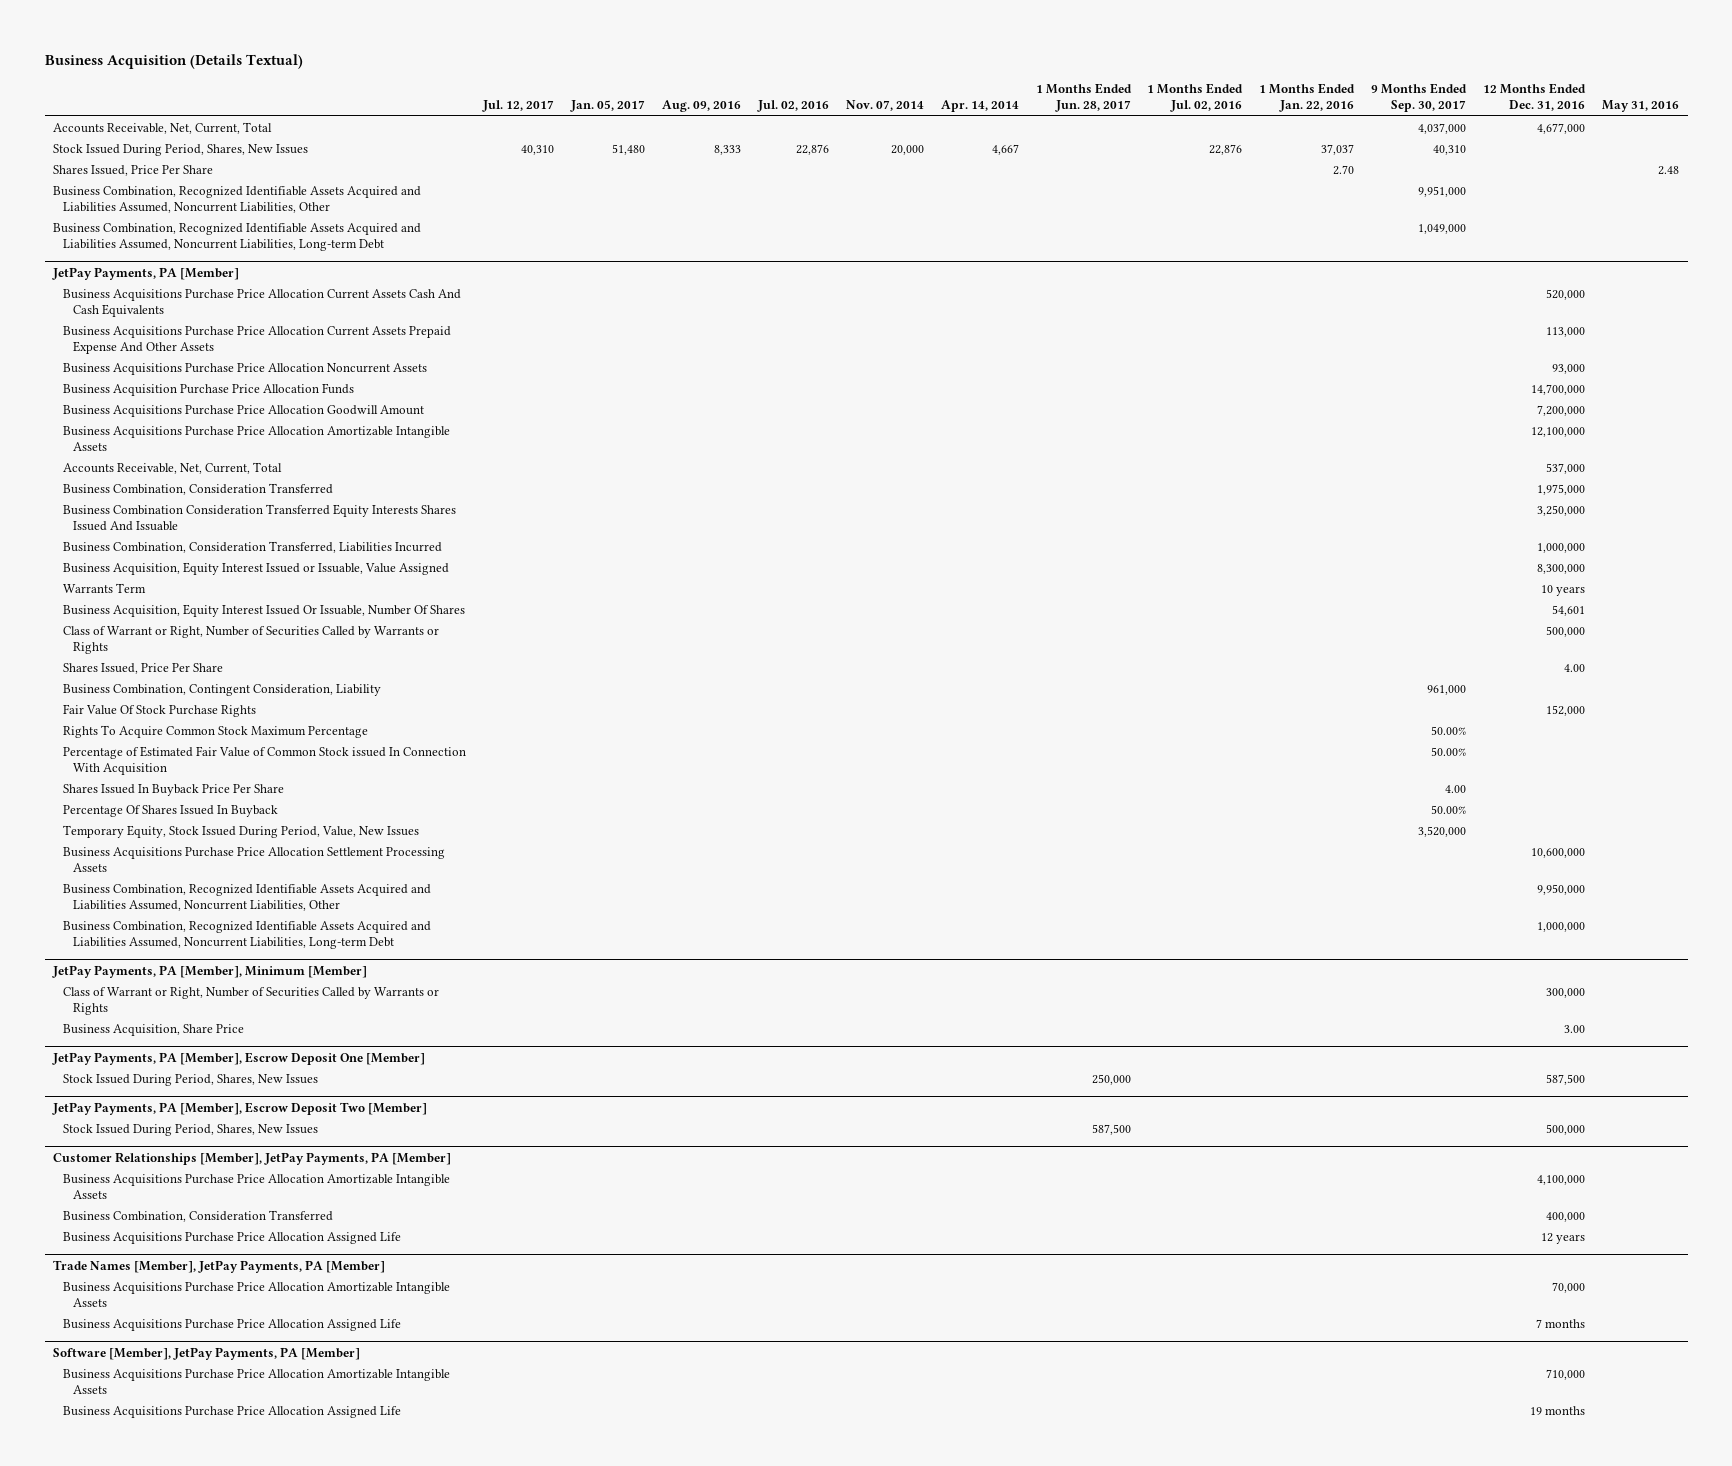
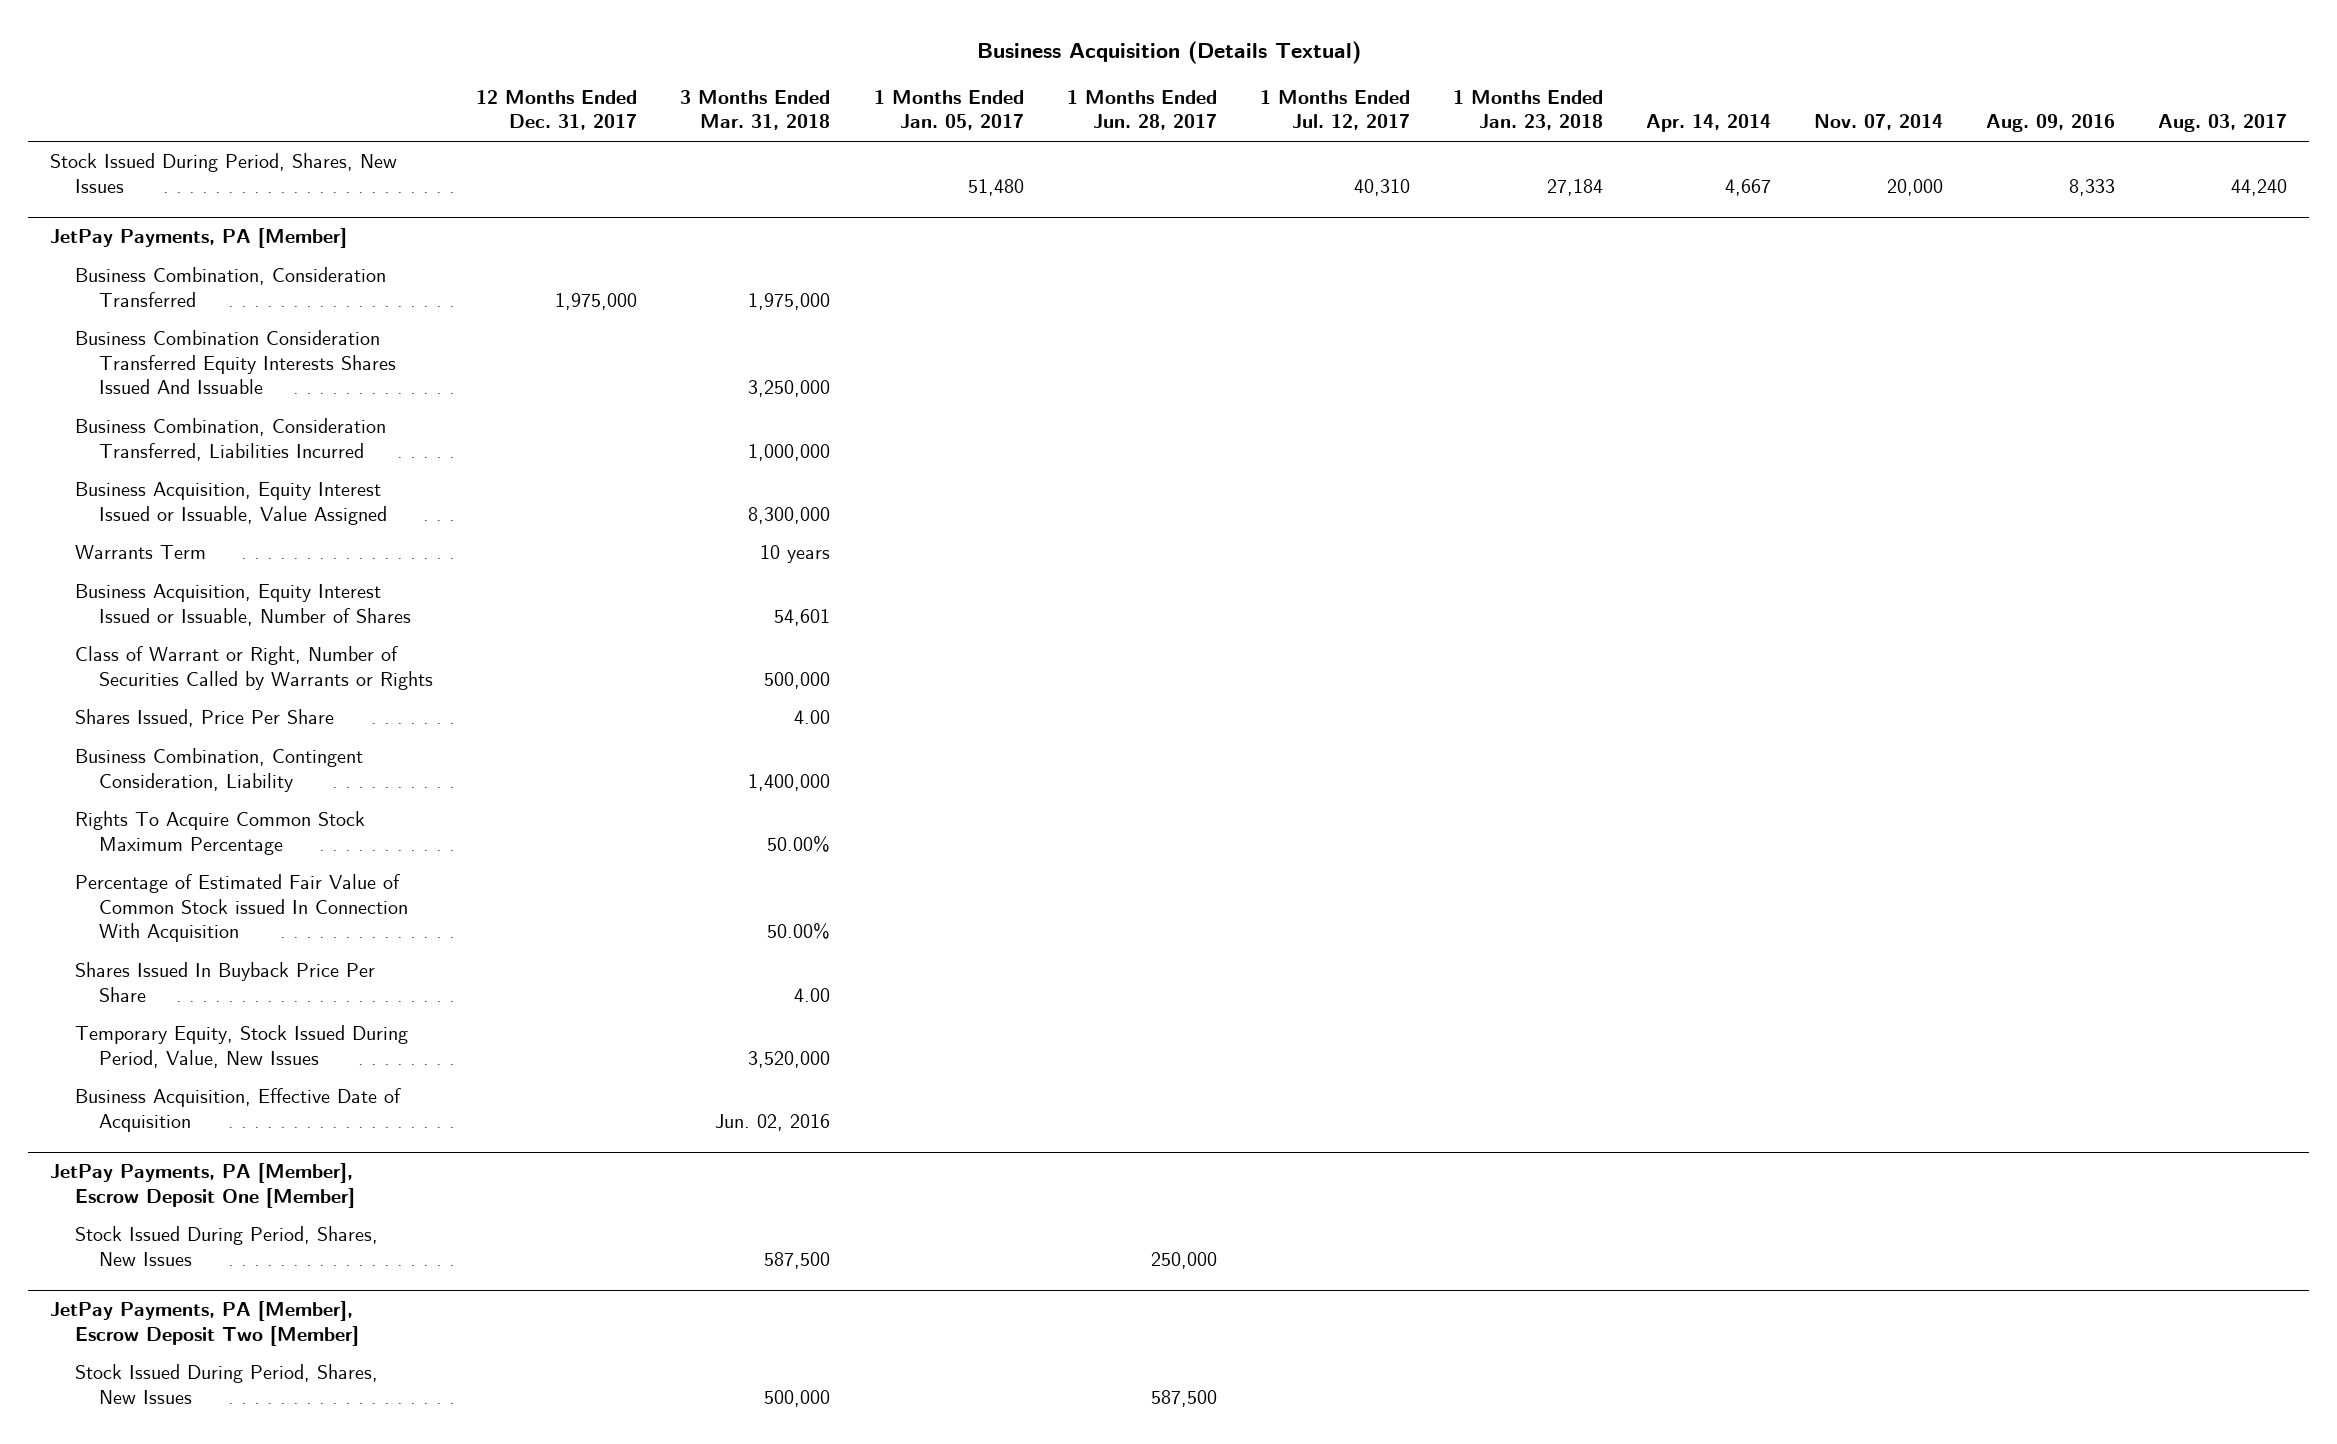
[481,100,554,113] Jul. 12, 2017 -> none
[569,100,645,113] Jan. 05, 2017 -> none
[756,100,829,113] Jul. 02, 2016 -> none
[1147,83,1244,113] 1 Months Ended Jul. 02, 2016 -> none
[1259,83,1356,113] 1 Months Ended Jan. 22, 2016 -> none
[1371,83,1468,113] 9 Months Ended Sep. 30, 2017 -> none
[1483,83,1587,112] 12 Months Ended Dec. 31, 2016 -> none
[1602,100,1680,113] May 31, 2016 -> none
none -> [476,90,638,131] 12 Months Ended Dec. 31, 2017
none -> [680,90,831,131] 3 Months Ended Mar. 31, 2018
none -> [873,90,1024,131] 1 Months Ended Jan. 05, 2017
none -> [1259,90,1410,131] 1 Months Ended Jul. 12, 2017
none -> [1452,90,1603,131] 1 Months Ended Jan. 23, 2018
none -> [2158,114,2288,133] Aug. 03, 2017
[53,122,273,135] Accounts Receivable, Net, Current, Total -> none
[53,165,214,177] Shares Issued, Price Per Share -> none
[53,186,422,213] Business Combination, Recognized Identifiable Assets Acquired and Liabilities Assumed, Noncurrent Liabilities, Other -> none
[53,223,422,251] Business Combination, Recognized Identifiable Assets Acquired and Liabilities Assumed, Noncurrent Liabilities, Long-term Debt -> none
[62,289,461,317] Business Acquisitions Purchase Price Allocation Current Assets Cash And Cash Equivalents -> none
[62,326,451,354] Business Acquisitions Purchase Price Allocation Current Assets Prepaid Expense And Other Assets -> none
[62,363,427,376] Business Acquisitions Purchase Price Allocation Noncurrent Assets -> none
[62,383,354,397] Business Acquisition Purchase Price Allocation Funds -> none
[62,405,424,418] Business Acquisitions Purchase Price Allocation Goodwill Amount -> none
[62,426,450,451] Business Acquisitions Purchase Price Allocation Amortizable Intangible Assets -> none
[62,462,282,475] Accounts Receivable, Net, Current, Total -> none
[62,604,465,618] Business Acquisition, Equity Interest Issued Or Issuable, Number Of Shares -> [74,584,412,626] Business Acquisition, Equity Interest Issued or Issuable, Number of Shares
[62,704,256,718] Fair Value Of Stock Purchase Rights -> none
[62,805,278,818] Percentage Of Shares Issued In Buyback -> none
[62,847,445,872] Business Acquisitions Purchase Price Allocation Settlement Processing Assets -> none
[62,884,431,911] Business Combination, Recognized Identifiable Assets Acquired and Liabilities Assumed, Noncurrent Liabilities, Other -> none
[62,921,431,949] Business Combination, Recognized Identifiable Assets Acquired and Liabilities Assumed, Noncurrent Liabilities, Long-term Debt -> none
[52,964,368,978] JetPay Payments, PA [Member], Minimum [Member] -> none
[62,987,439,1015] Class of Warrant or Right, Number of Securities Called by Warrants or Rights -> none
[62,1024,244,1037] Business Acquisition, Share Price -> none
none -> [74,1088,401,1132] Business Acquisition, Effective Date of Acquisition
[53,1151,452,1165] Customer Relationships [Member], JetPay Payments, PA [Member] -> none
[62,1174,450,1199] Business Acquisitions Purchase Price Allocation Amortizable Intangible Assets -> none
[62,1210,333,1223] Business Combination, Consideration Transferred -> none
[62,1232,401,1245] Business Acquisitions Purchase Price Allocation Assigned Life -> none
[53,1259,386,1273] Trade Names [Member], JetPay Payments, PA [Member] -> none
[62,1282,450,1307] Business Acquisitions Purchase Price Allocation Amortizable Intangible Assets -> none
[62,1319,401,1332] Business Acquisitions Purchase Price Allocation Assigned Life -> none
[53,1346,361,1360] Software [Member], JetPay Payments, PA [Member] -> none
[62,1369,450,1394] Business Acquisitions Purchase Price Allocation Amortizable Intangible Assets -> none
[62,1406,401,1419] Business Acquisitions Purchase Price Allocation Assigned Life -> none

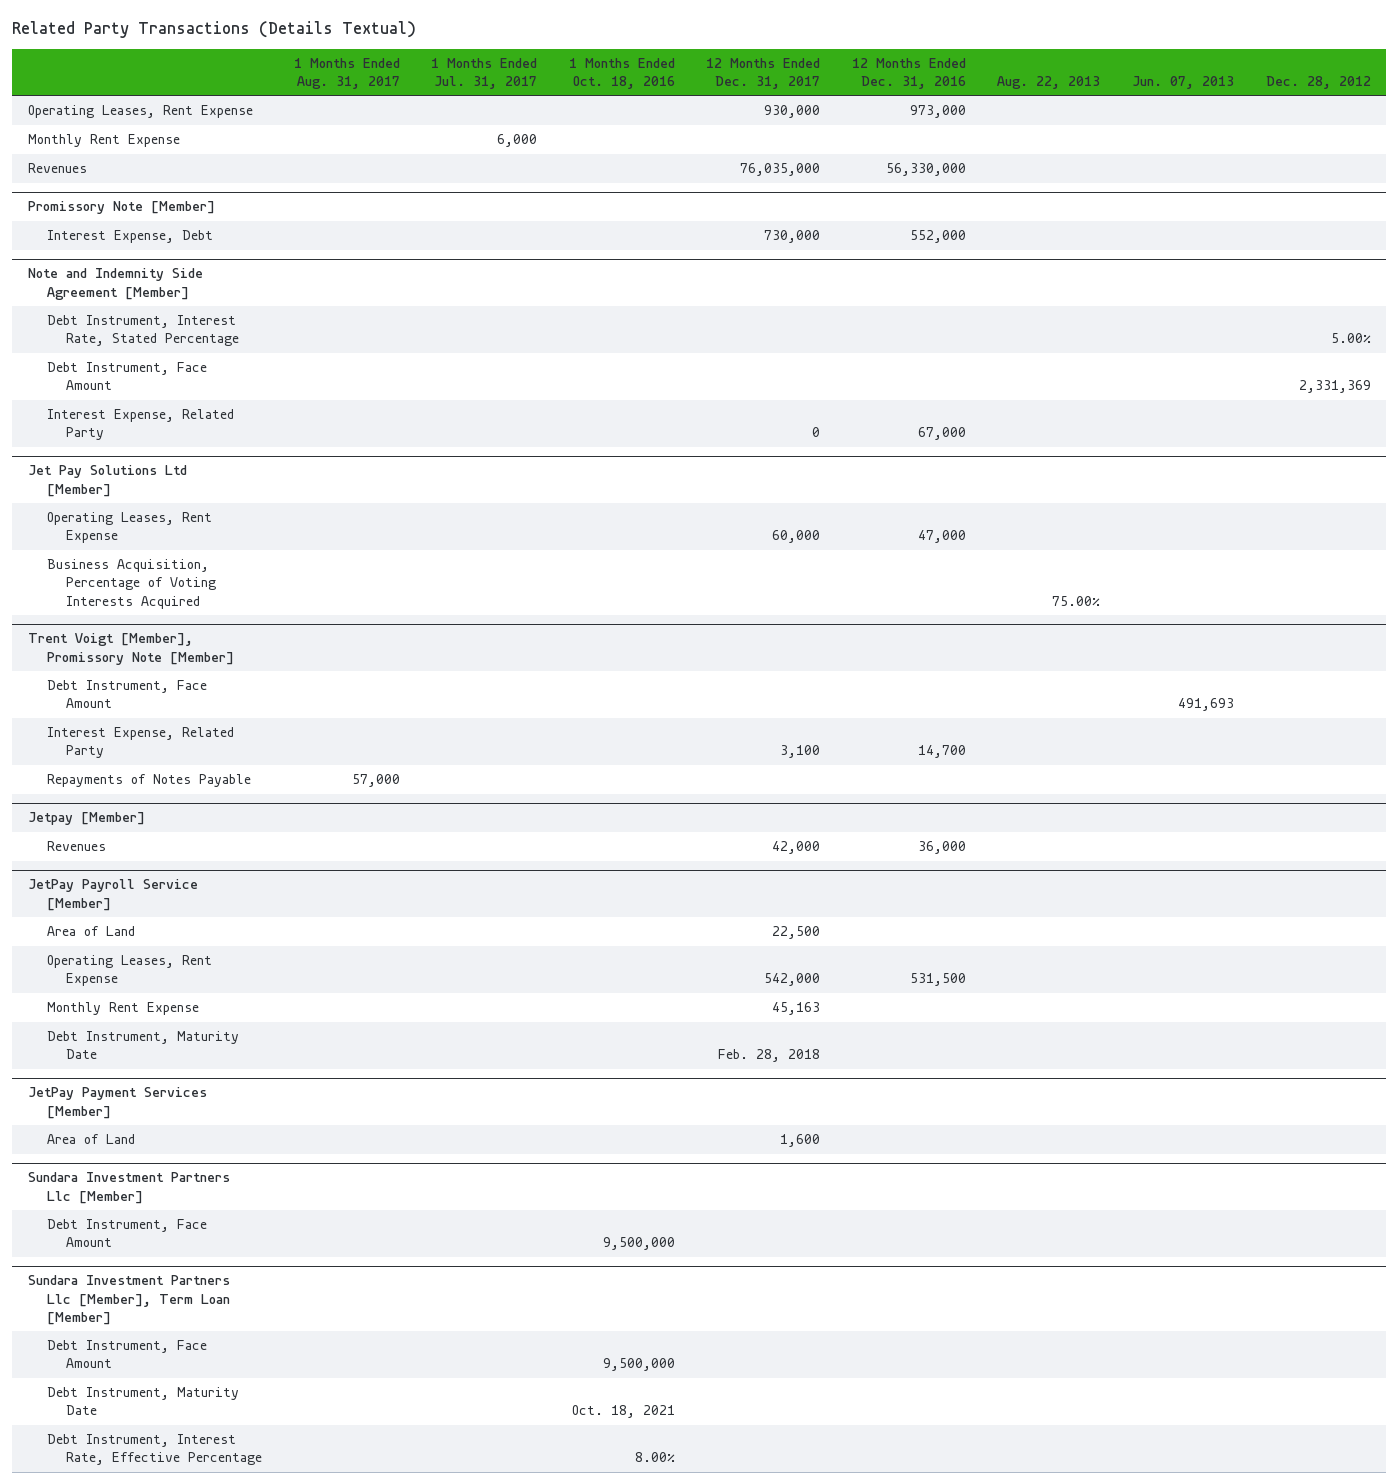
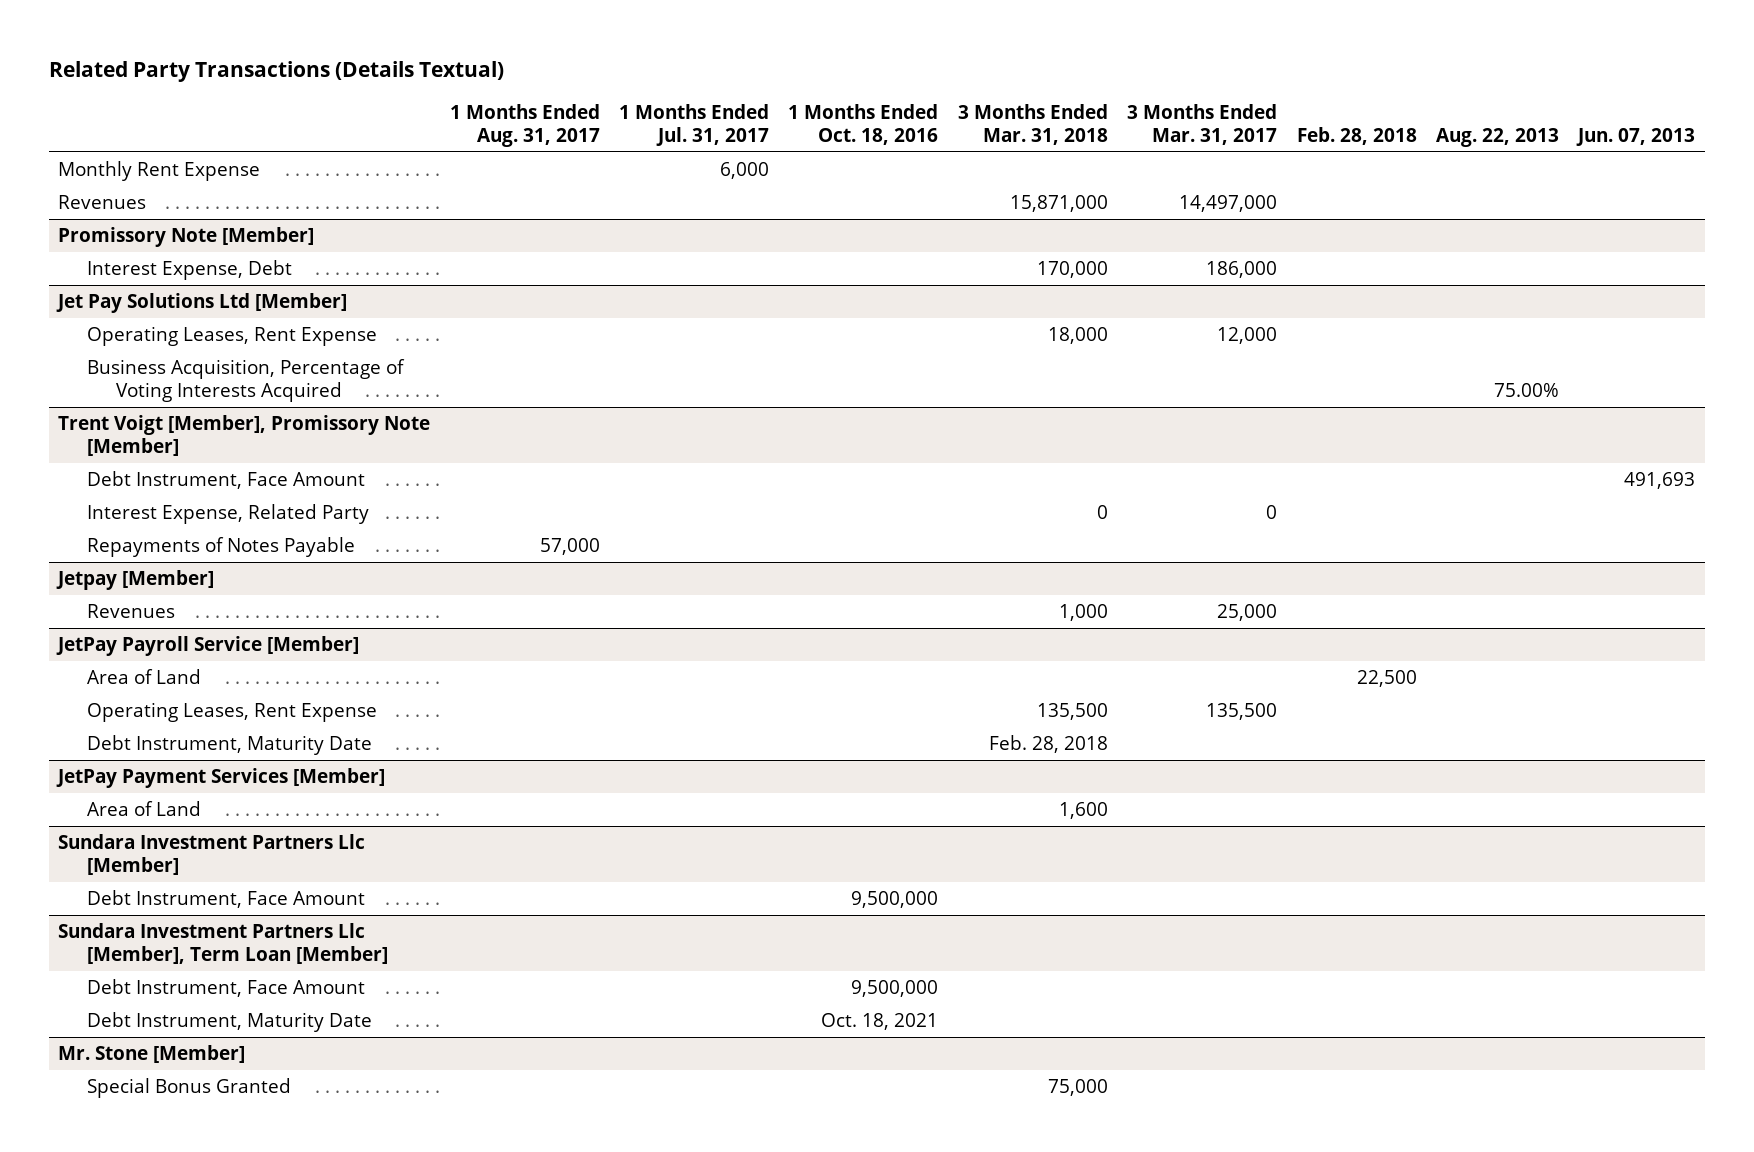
[706,57,821,90] 12 Months Ended Dec. 31, 2017 -> none
[851,57,966,90] 12 Months Ended Dec. 31, 2016 -> none
[1265,76,1371,90] Dec. 28, 2012 -> none
none -> [957,103,1108,145] 3 Months Ended Mar. 31, 2018
none -> [1127,103,1278,145] 3 Months Ended Mar. 31, 2017
none -> [1296,126,1417,145] Feb. 28, 2018
[28,105,254,119] Operating Leases, Rent Expense -> none
[28,268,204,300] Note and Indemnity Side Agreement [Member] -> none
[47,315,240,347] Debt Instrument, Interest Rate, Stated Percentage -> none
[47,362,208,391] Debt Instrument, Face Amount -> none
[47,409,235,441] Interest Expense, Related Party -> none
[47,1002,200,1016] Monthly Rent Expense -> none
[47,1434,263,1466] Debt Instrument, Interest Rate, Effective Percentage -> none
none -> [58,1045,246,1064] Mr. Stone [Member]
none -> [87,1078,292,1099] Special Bonus Granted

